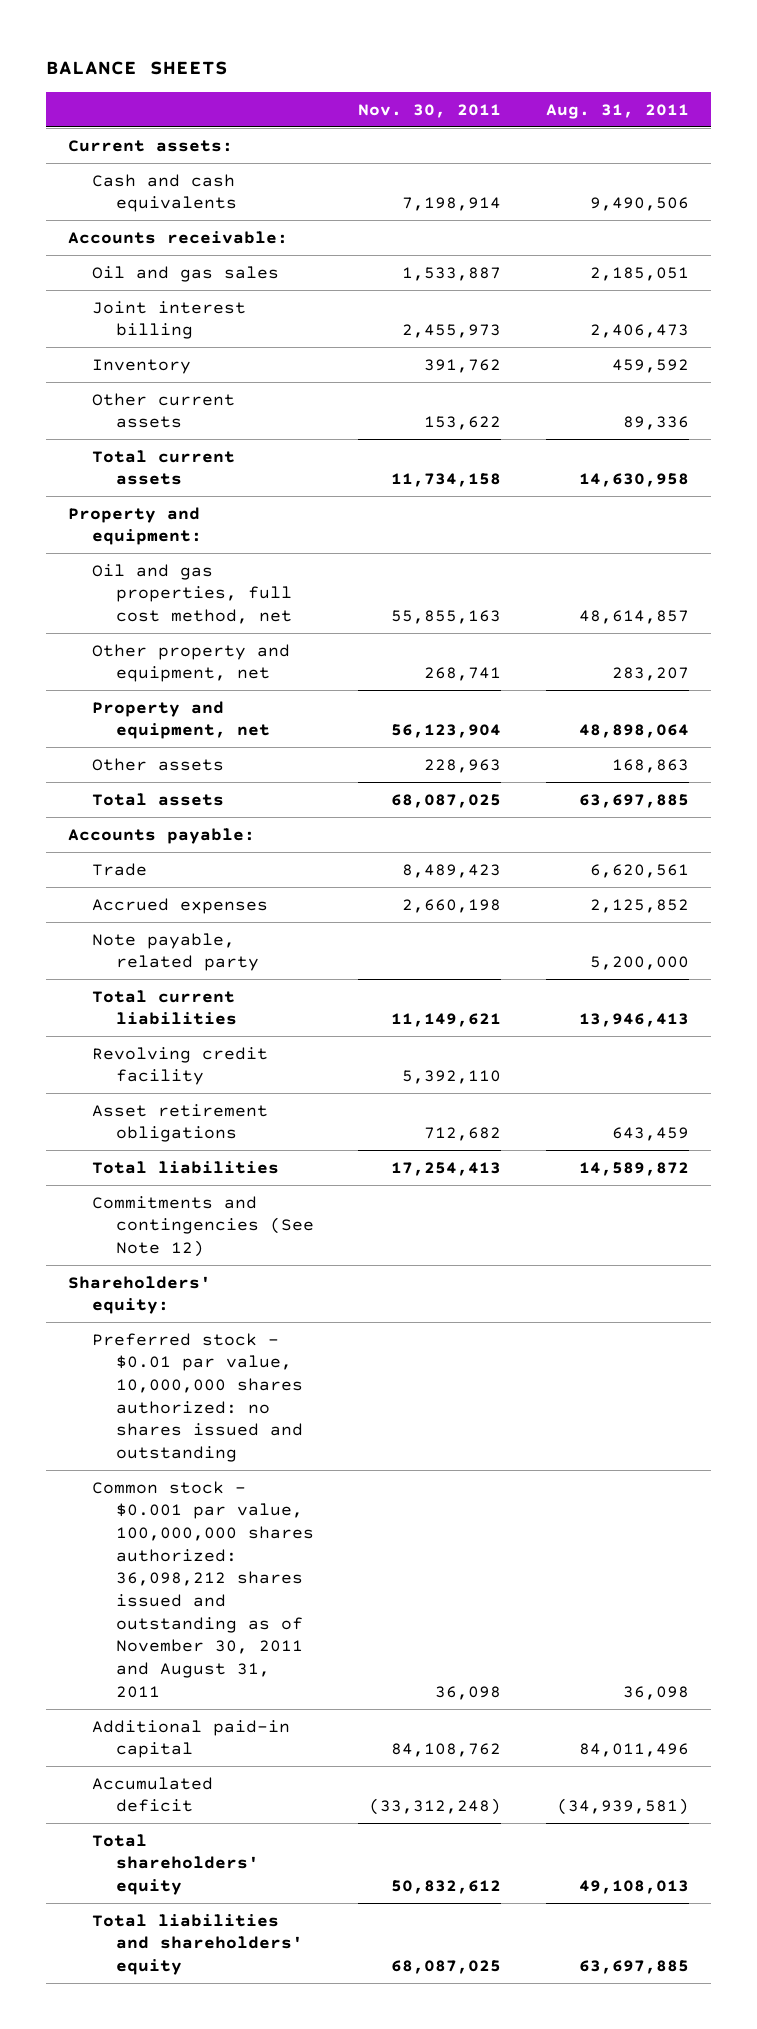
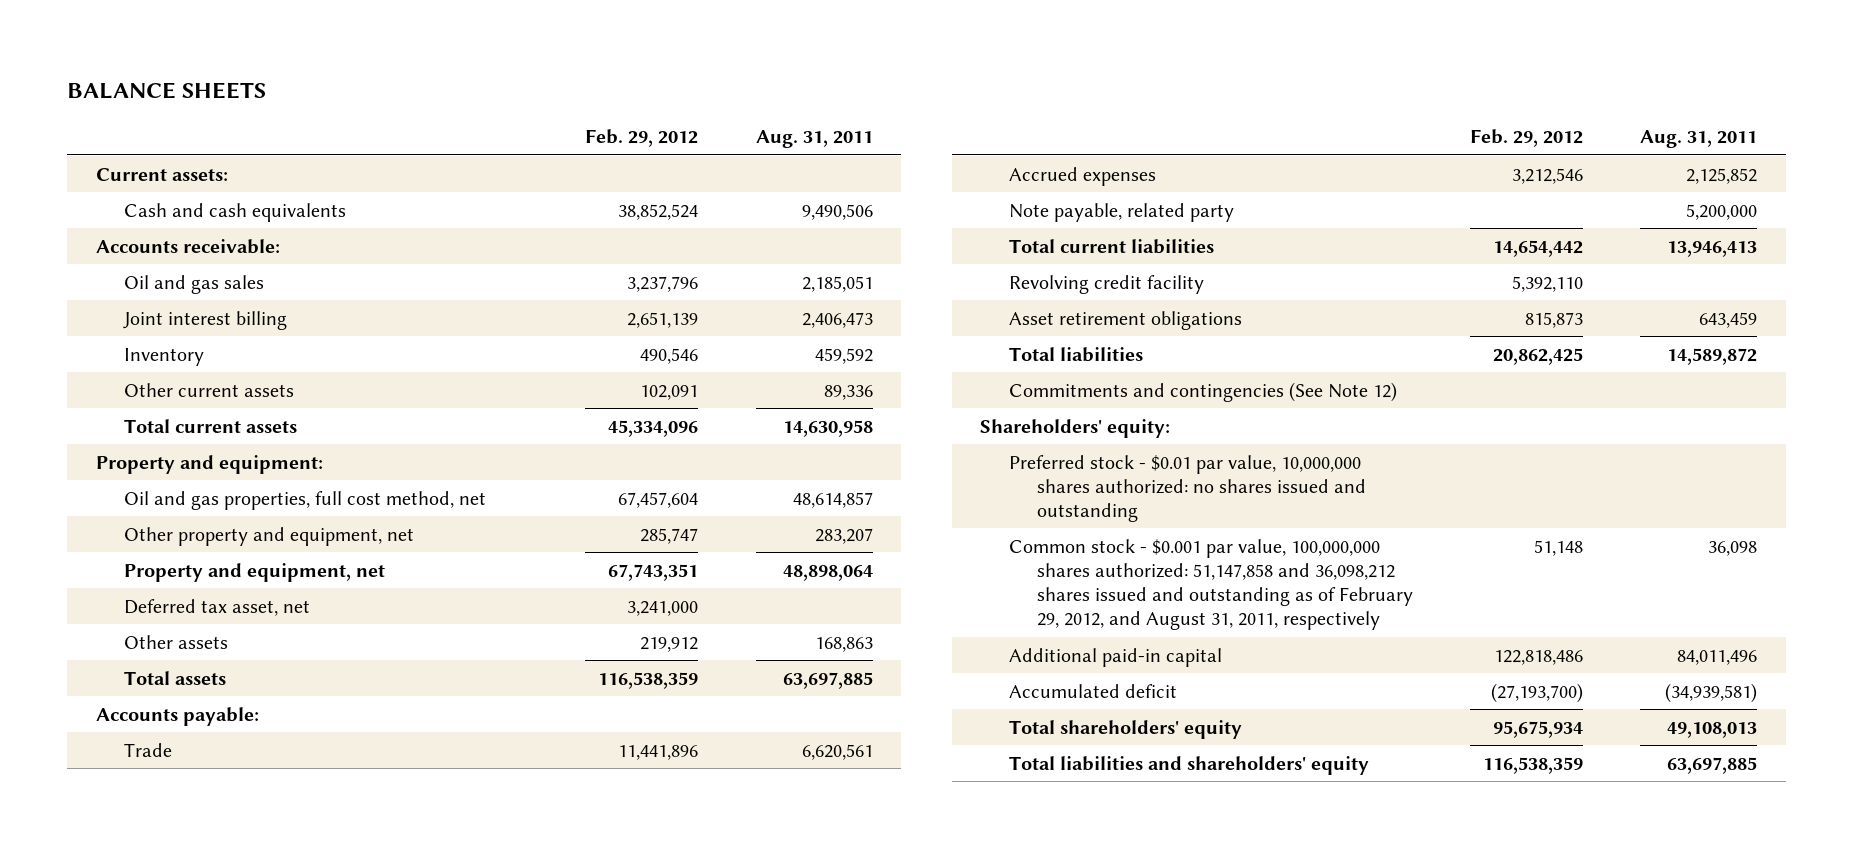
[358,103,502,118] Nov. 30, 2011 -> none
none -> [585,129,699,148] Feb. 29, 2012
none -> [123,598,310,616] Deferred tax asset, net
[91,1480,314,1698] Common stock - $0.001 par value, 100,000,000 shares authorized: 36,098,212 shares issued and outstanding as of November 30, 2011 and August 31, 2011 -> [1008,538,1413,631] Common stock - $0.001 par value, 100,000,000 shares authorized: 51,147,858 and 36,098,212 shares issued and outstanding as of February 29, 2012, and August 31, 2011, respectively

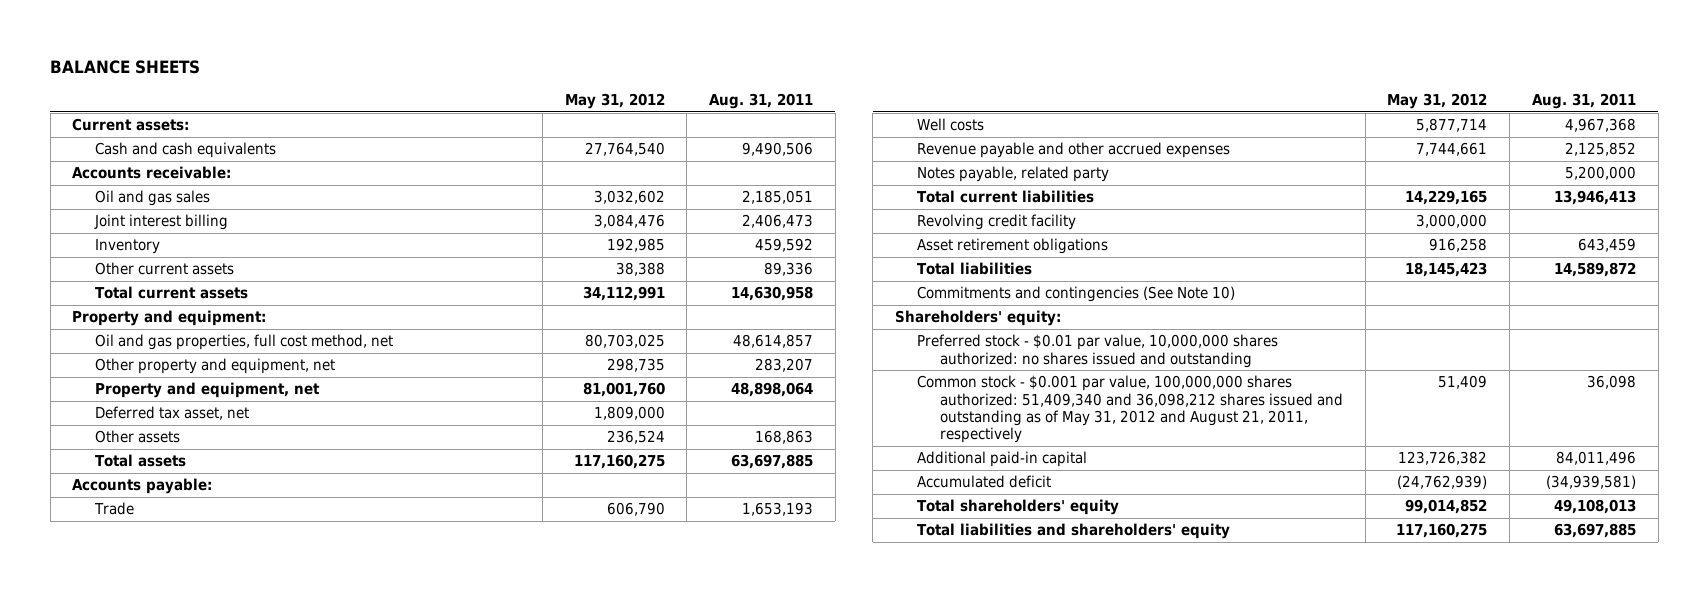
[585,129,699,148] Feb. 29, 2012 -> none
none -> [564,93,665,110] May 31, 2012
[801,743,873,760] 6,620,561 -> [742,502,814,517] 1,653,193
none -> [917,118,985,132] Well costs
[1008,166,1156,186] Accrued expenses -> [917,142,1231,159] Revenue payable and other accrued expenses
[1008,202,1234,222] Note payable, related party -> [917,166,1110,183] Notes payable, related party
[1008,381,1397,402] Commitments and contingencies (See Note 12) -> [917,286,1236,303] Commitments and contingencies (See Note 10)
[1008,538,1413,631] Common stock - $0.001 par value, 100,000,000 shares authorized: 51,147,858 and 36,098,212 shares issued and outstanding as of February 29, 2012, and August 31, 2011, respectively -> [917,375,1343,444] Common stock - $0.001 par value, 100,000,000 shares authorized: 51,409,340 and 36,098,212 shares issued and outstanding as of May 31, 2012 and August 21, 2011, respectively

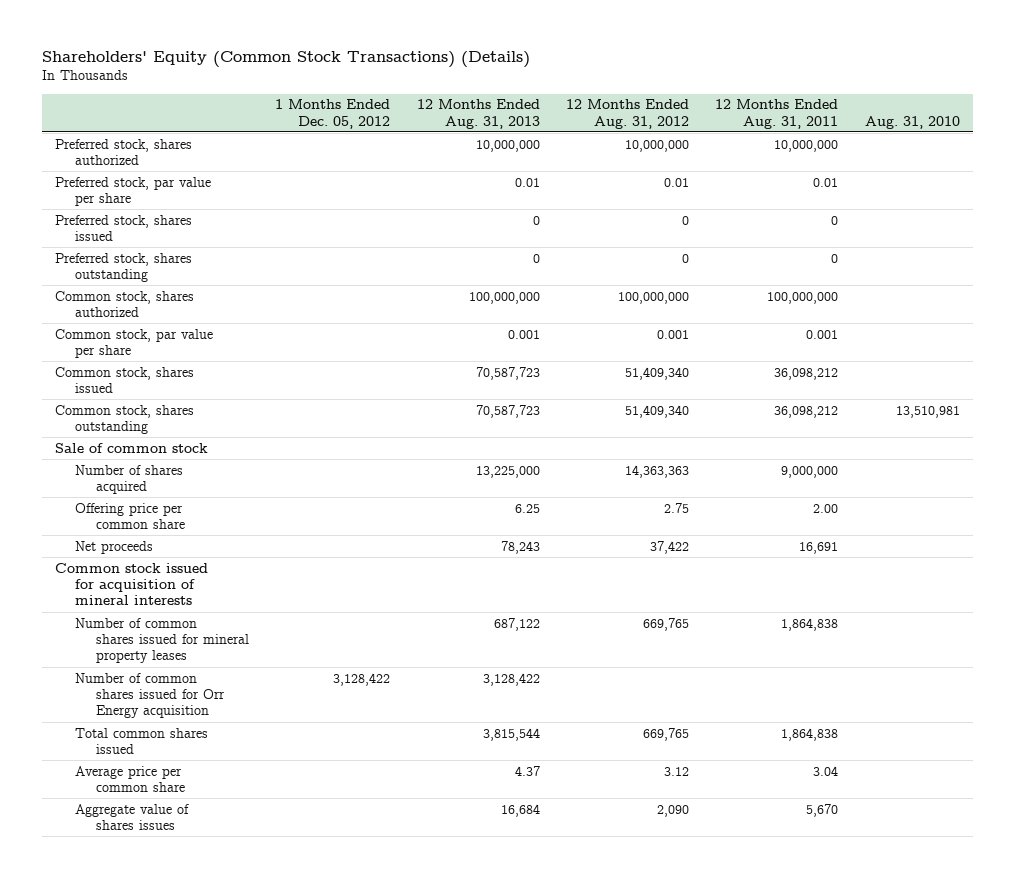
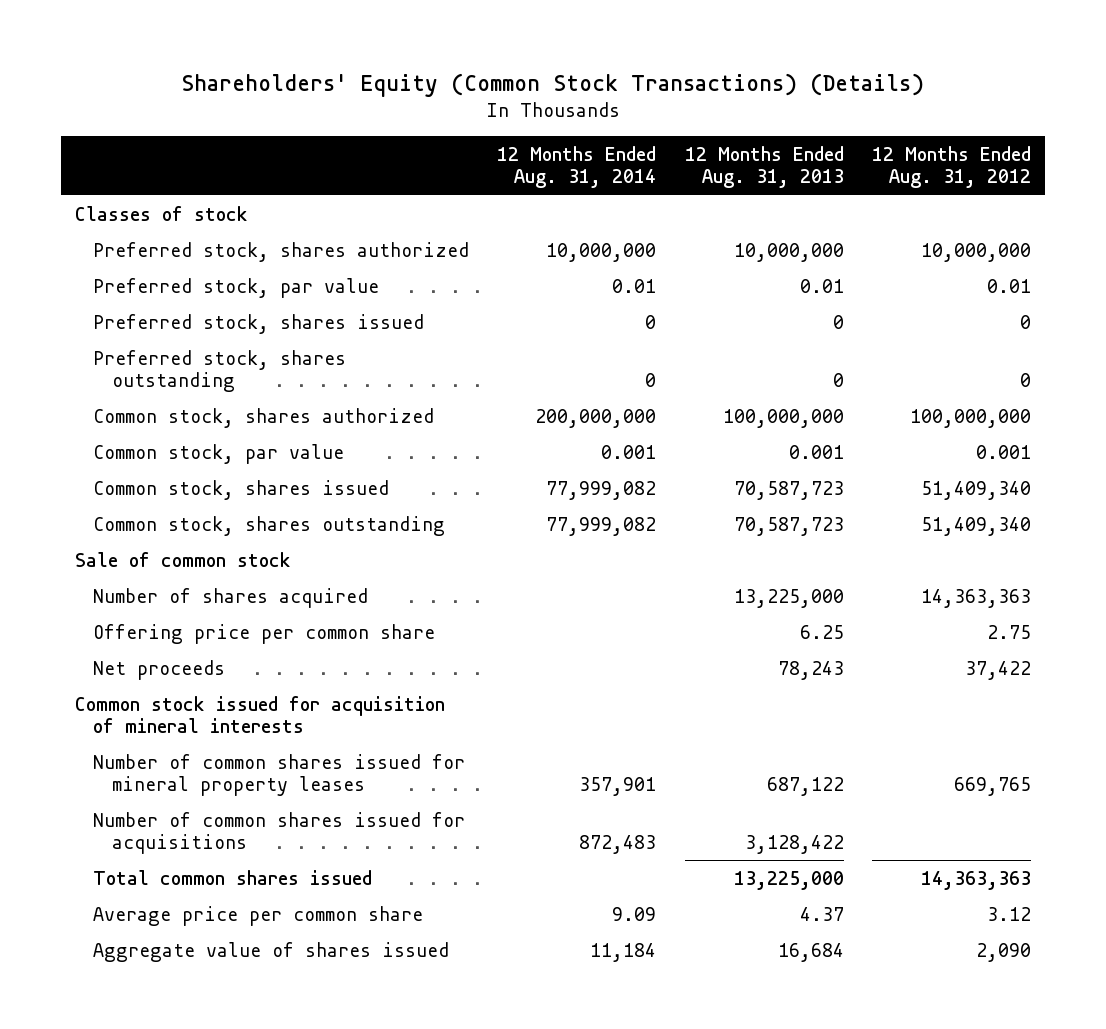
[275,99,391,129] 1 Months Ended Dec. 05, 2012 -> none
[715,99,839,129] 12 Months Ended Aug. 31, 2011 -> none
[864,115,960,129] Aug. 31, 2010 -> none
none -> [497,145,657,189] 12 Months Ended Aug. 31, 2014
none -> [74,205,248,221] Classes of stock
[54,176,211,206] Preferred stock, par value per share -> [93,277,380,298] Preferred stock, par value
[54,328,213,358] Common stock, par value per share -> [93,443,345,464] Common stock, par value
[75,672,226,719] Number of common shares issued for Orr Energy acquisition -> [93,811,466,854] Number of common shares issued for acquisitions
[482,727,540,741] 3,815,544 -> [733,870,844,890] 13,225,000
[642,727,689,741] 669,765 -> [920,870,1031,890] 14,363,363
[75,803,190,830] Aggregate value of shares issues -> [93,941,450,962] Aggregate value of shares issued

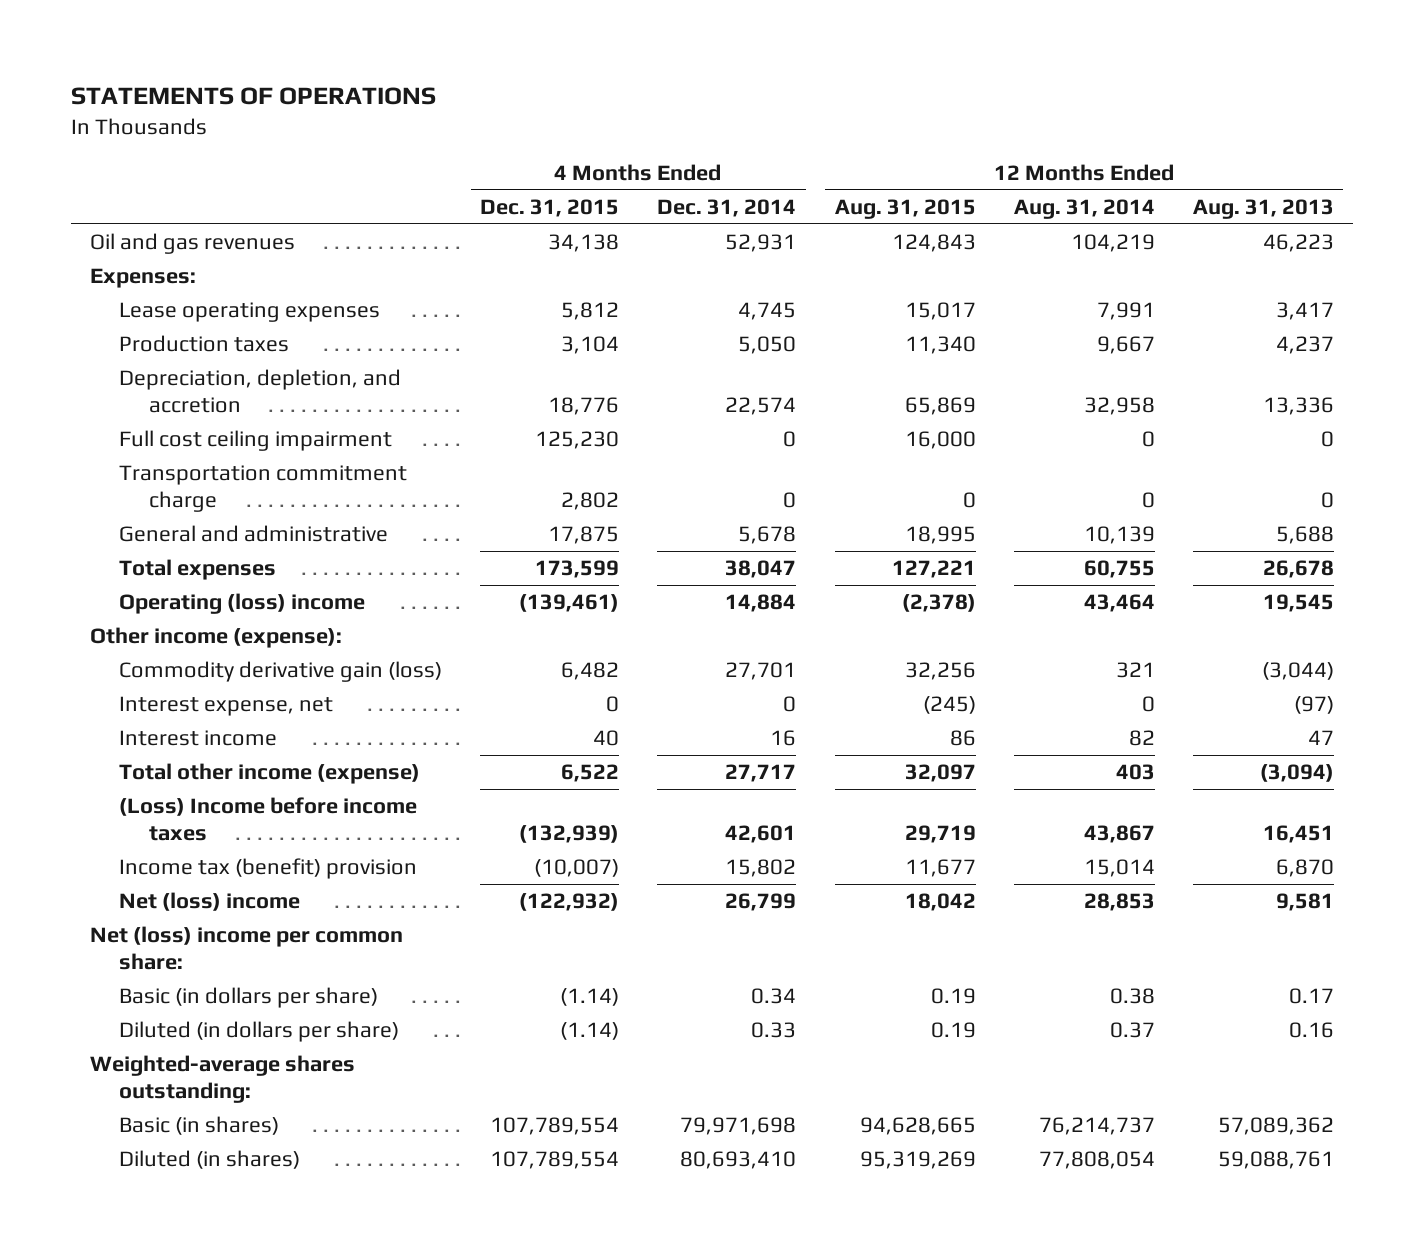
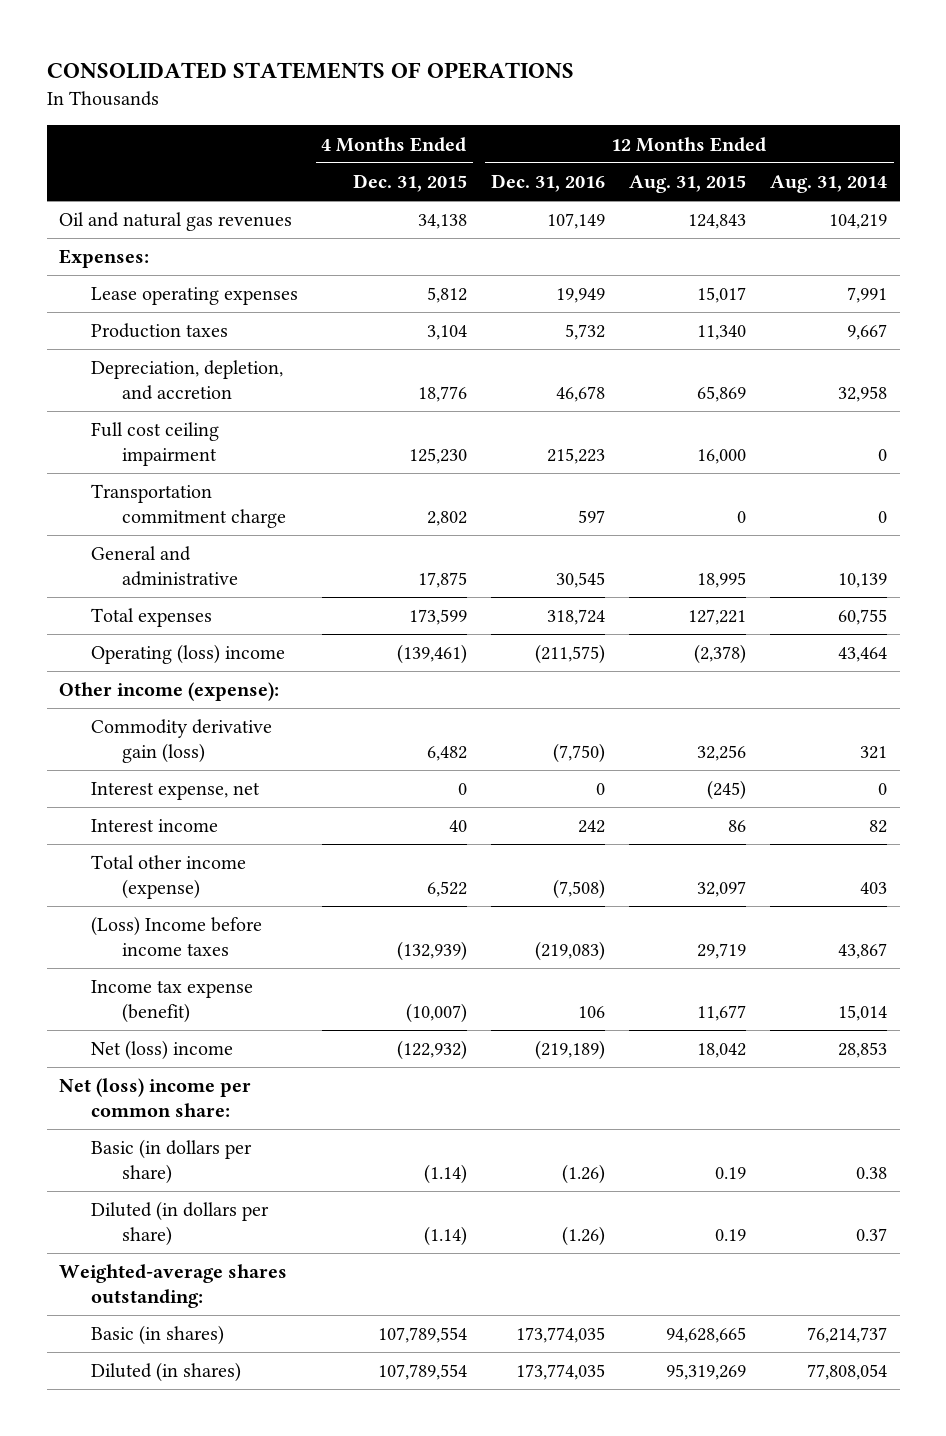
[70,87,436,106] STATEMENTS OF OPERATIONS -> [46,62,574,80] CONSOLIDATED STATEMENTS OF OPERATIONS
[657,198,797,217] Dec. 31, 2014 -> none
[1192,198,1334,219] Aug. 31, 2013 -> none
none -> [491,174,606,193] Dec. 31, 2016
[89,233,295,255] Oil and gas revenues -> [58,212,292,232] Oil and natural gas revenues
[119,858,418,880] Income tax (benefit) provision -> [90,980,253,1024] Income tax expense (benefit)

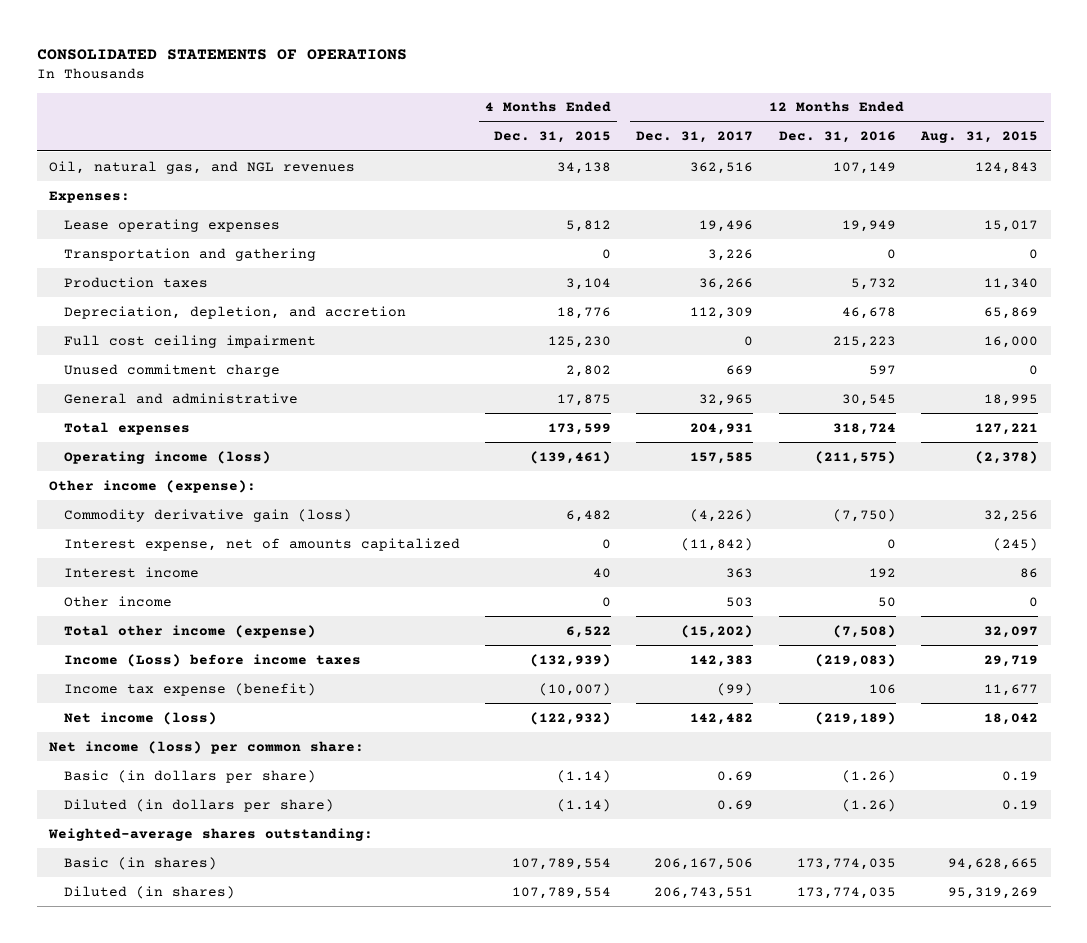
[770,175,888,194] Aug. 31, 2014 -> none
none -> [636,131,754,144] Dec. 31, 2017
[58,212,292,232] Oil and natural gas revenues -> [49,160,356,174] Oil, natural gas, and NGL revenues
none -> [63,247,316,261] Transportation and gathering
[90,484,287,529] Transportation commitment charge -> [63,363,280,377] Unused commitment charge
[90,644,285,665] Operating (loss) income -> [63,450,271,464] Operating income (loss)
[90,782,260,801] Interest expense, net -> [63,537,460,551] Interest expense, net of amounts capitalized
[578,820,606,834] 242 -> [868,567,896,578] 192
none -> [63,595,172,607] Other income
[90,916,262,957] (Loss) Income before income taxes -> [63,653,361,667] Income (Loss) before income taxes
[90,1040,233,1061] Net (loss) income -> [63,711,217,725] Net income (loss)
[58,1078,251,1118] Net (loss) income per common share: -> [49,740,365,754] Net income (loss) per common share:

